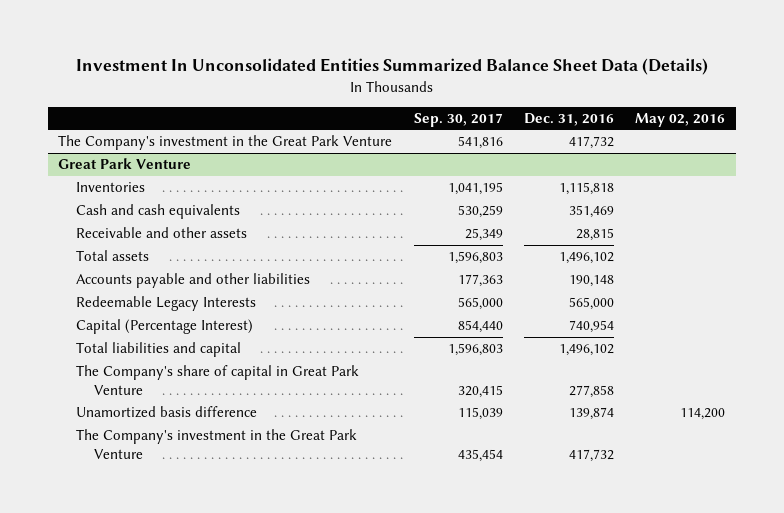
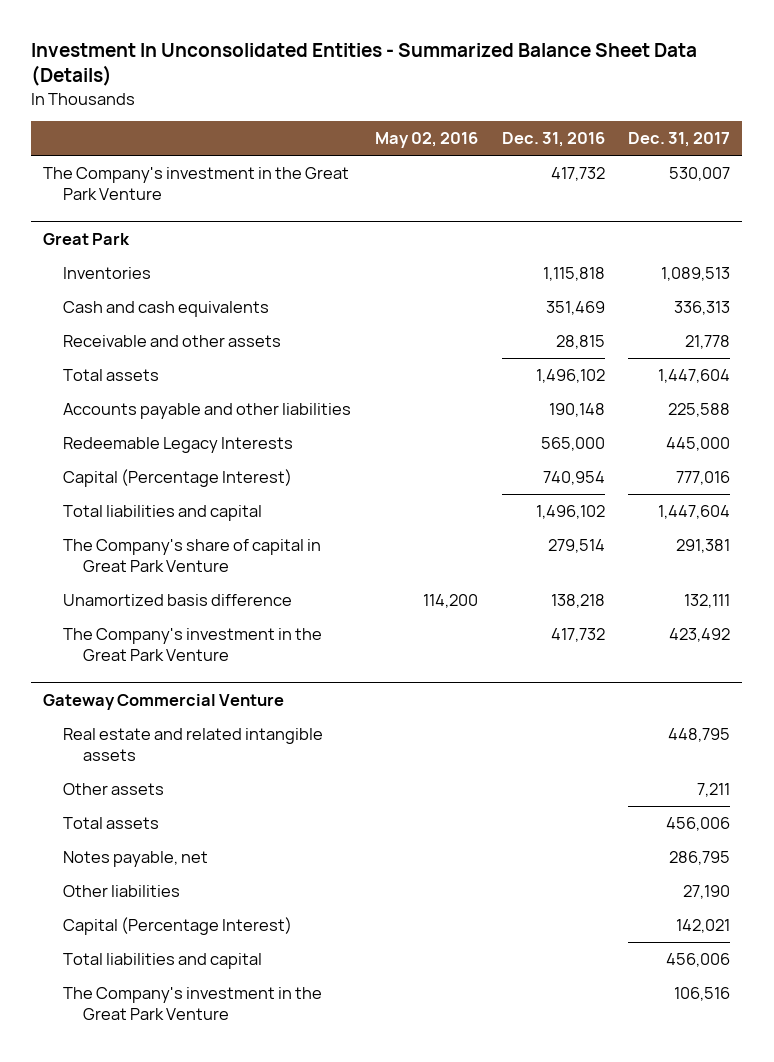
[75,58,708,76] Investment In Unconsolidated Entities Summarized Balance Sheet Data (Details) -> [31,42,698,87] Investment In Unconsolidated Entities - Summarized Balance Sheet Data (Details)
[413,112,503,127] Sep. 30, 2017 -> none
none -> [628,132,731,148] Dec. 31, 2017
[58,158,192,170] Great Park Venture -> [43,232,131,245] Great Park
[569,385,615,399] 277,858 -> [547,539,605,554] 279,514
[569,407,615,421] 139,874 -> [550,594,605,609] 138,218
none -> [43,693,285,710] Gateway Commercial Venture
none -> [62,728,323,762] Real estate and related intangible assets
none -> [62,783,164,796] Other assets
none -> [62,817,159,830] Total assets
none -> [62,851,208,868] Notes payable, net
none -> [62,885,180,898] Other liabilities
none -> [62,917,292,936] Capital (Percentage Interest)
none -> [62,953,262,970] Total liabilities and capital
none -> [62,987,322,1021] The Company's investment in the Great Park Venture

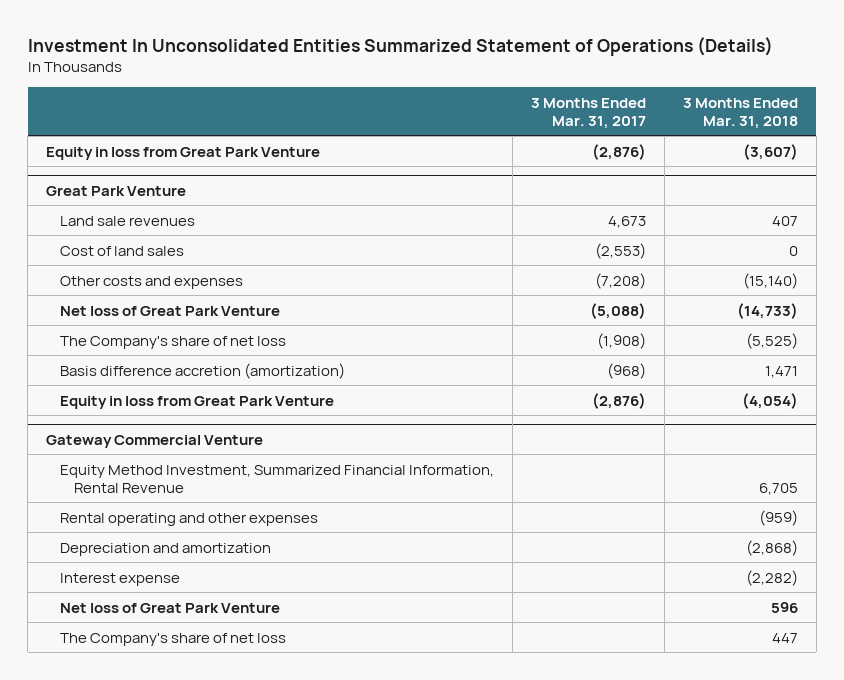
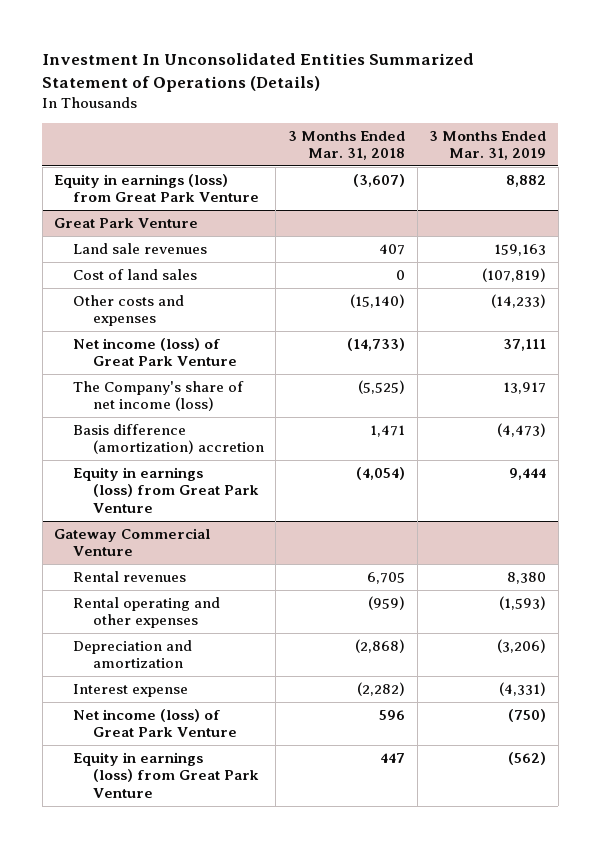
[530,97,646,129] 3 Months Ended Mar. 31, 2017 -> none
none -> [429,130,547,160] 3 Months Ended Mar. 31, 2019
[46,146,321,160] Equity in loss from Great Park Venture -> [54,174,260,203] Equity in earnings (loss) from Great Park Venture
[60,305,281,316] Net loss of Great Park Venture -> [73,338,237,367] Net income (loss) of Great Park Venture
[60,335,287,349] The Company's share of net loss -> [73,381,245,412] The Company's share of net income (loss)
[60,362,346,379] Basis difference accretion (amortization) -> [73,424,264,455] Basis difference (amortization) accretion
[60,395,335,409] Equity in loss from Great Park Venture -> [73,467,259,513] Equity in earnings (loss) from Great Park Venture
[60,464,495,493] Equity Method Investment, Summarized Financial Information, Rental Revenue -> [73,571,187,583] Rental revenues
[60,602,281,613] Net loss of Great Park Venture -> [73,709,237,738] Net income (loss) of Great Park Venture
[60,632,287,646] The Company's share of net loss -> [73,752,259,798] Equity in earnings (loss) from Great Park Venture

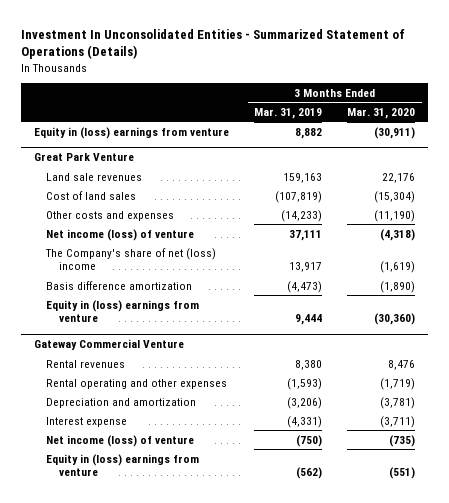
[42,52,475,92] Investment In Unconsolidated Entities Summarized Statement of Operations (Details) -> [20,28,405,60] Investment In Unconsolidated Entities - Summarized Statement of Operations (Details)
[287,130,405,160] 3 Months Ended Mar. 31, 2018 -> none
none -> [347,107,416,119] Mar. 31, 2020
[54,174,260,203] Equity in earnings (loss) from Great Park Venture -> [33,126,229,139] Equity in (loss) earnings from venture
[73,338,237,367] Net income (loss) of Great Park Venture -> [46,228,195,241] Net income (loss) of venture
[73,381,245,412] The Company's share of net income (loss) -> [45,247,217,271] The Company's share of net (loss) income
[73,424,264,455] Basis difference (amortization) accretion -> [46,280,193,290] Basis difference amortization
[73,467,259,513] Equity in earnings (loss) from Great Park Venture -> [46,299,200,323] Equity in (loss) earnings from venture
[73,709,237,738] Net income (loss) of Great Park Venture -> [46,434,195,447] Net income (loss) of venture
[73,752,259,798] Equity in earnings (loss) from Great Park Venture -> [46,453,200,477] Equity in (loss) earnings from venture

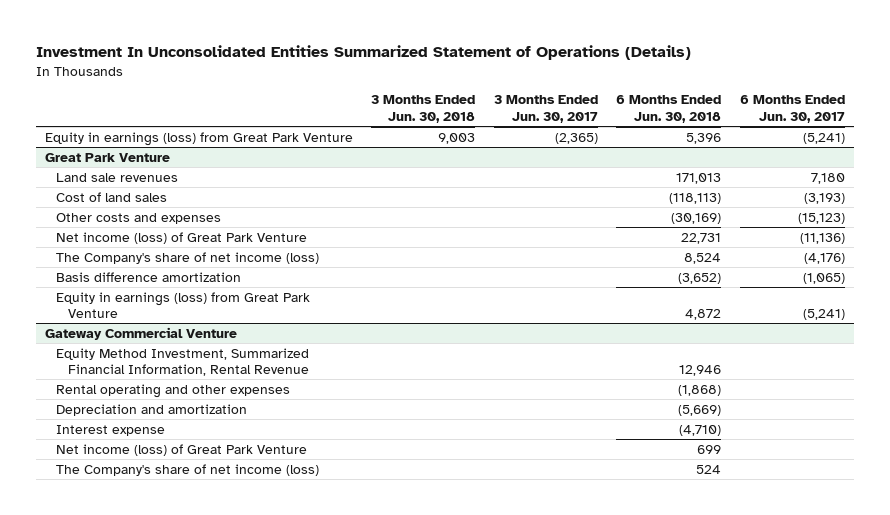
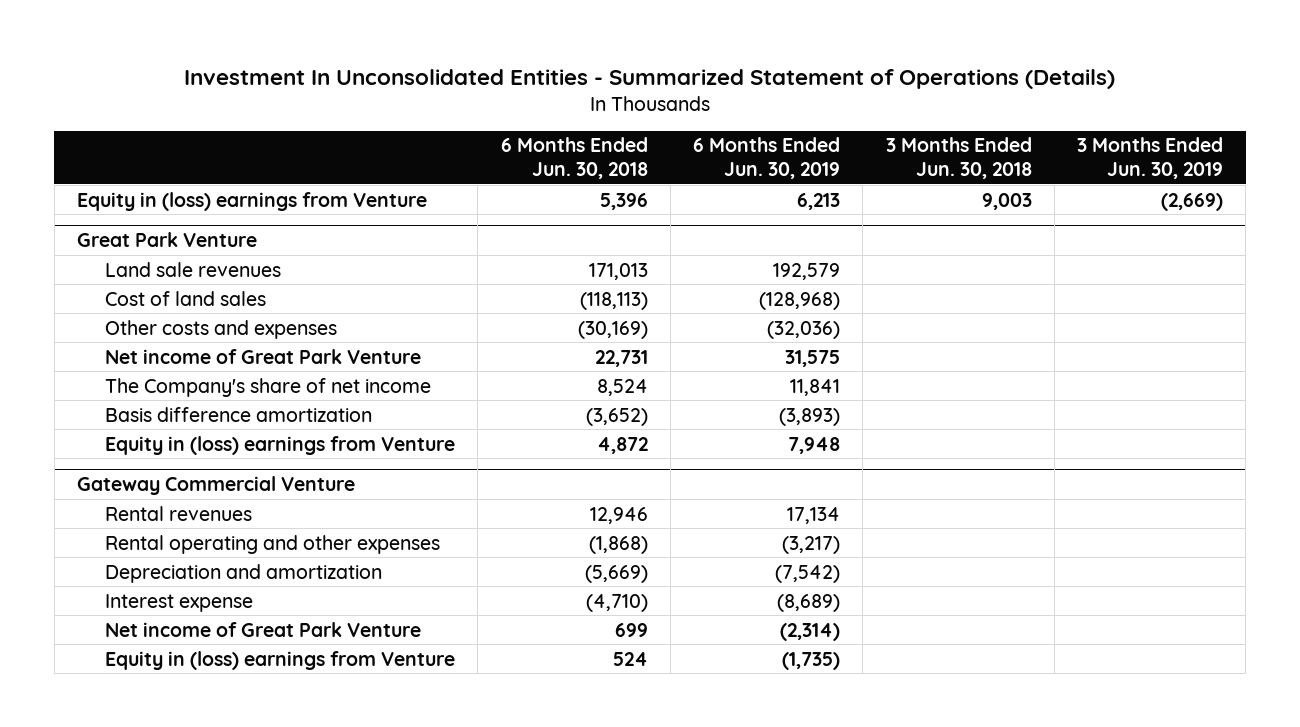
[35,45,691,61] Investment In Unconsolidated Entities Summarized Statement of Operations (Details) -> [184,68,1116,89] Investment In Unconsolidated Entities - Summarized Statement of Operations (Details)
[493,95,598,123] 3 Months Ended Jun. 30, 2017 -> none
[739,95,845,123] 6 Months Ended Jun. 30, 2017 -> none
none -> [693,137,841,180] 6 Months Ended Jun. 30, 2019
none -> [1077,137,1224,180] 3 Months Ended Jun. 30, 2019
[44,131,353,146] Equity in earnings (loss) from Great Park Venture -> [77,191,428,211] Equity in (loss) earnings from Venture
[56,231,308,244] Net income (loss) of Great Park Venture -> [105,348,422,364] Net income of Great Park Venture
[56,251,320,264] The Company's share of net income (loss) -> [105,377,432,397] The Company's share of net income
[56,291,311,319] Equity in earnings (loss) from Great Park Venture -> [105,435,456,455] Equity in (loss) earnings from Venture
[56,347,310,377] Equity Method Investment, Summarized Financial Information, Rental Revenue -> [105,505,253,521] Rental revenues
[56,443,308,456] Net income (loss) of Great Park Venture -> [105,621,422,637] Net income of Great Park Venture
[56,463,320,476] The Company's share of net income (loss) -> [105,650,456,670] Equity in (loss) earnings from Venture

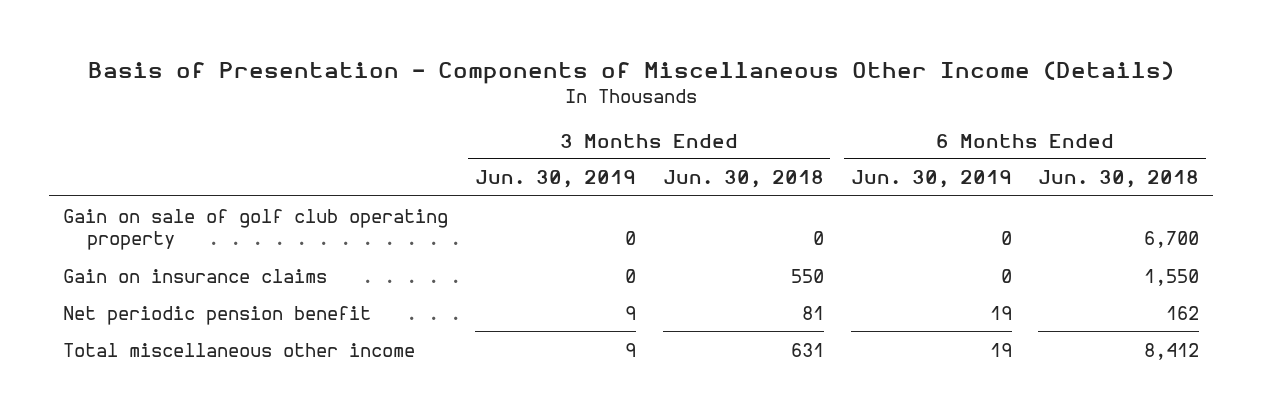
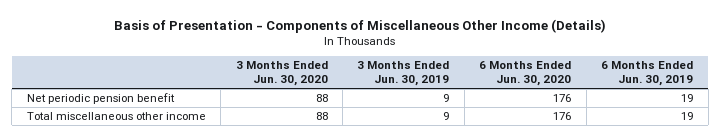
[662,170,824,189] Jun. 30, 2018 -> none
[1038,170,1200,189] Jun. 30, 2018 -> none
none -> [235,61,328,87] 3 Months Ended Jun. 30, 2020
none -> [479,61,572,87] 6 Months Ended Jun. 30, 2020
[62,208,448,251] Gain on sale of golf club operating property -> none
[62,268,327,283] Gain on insurance claims -> none

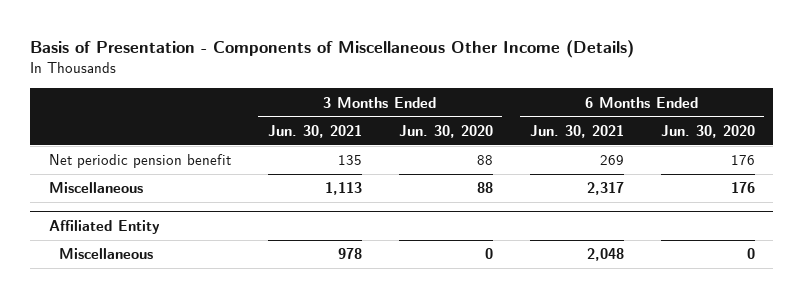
[357,61,450,87] 3 Months Ended Jun. 30, 2019 -> none
[601,61,694,87] 6 Months Ended Jun. 30, 2019 -> none
none -> [267,124,362,138] Jun. 30, 2021
none -> [529,124,624,138] Jun. 30, 2021
[26,111,206,120] Total miscellaneous other income -> [48,182,143,194] Miscellaneous
none -> [48,219,160,234] Affiliated Entity
none -> [59,248,154,260] Miscellaneous

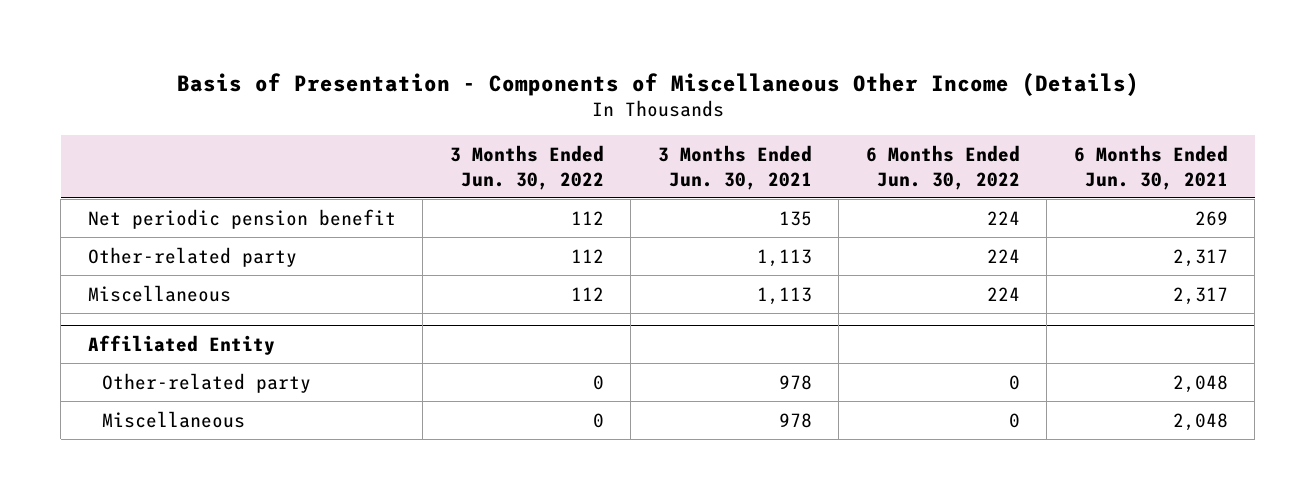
[398,124,493,138] Jun. 30, 2020 -> none
[660,124,755,138] Jun. 30, 2020 -> none
none -> [449,144,604,190] 3 Months Ended Jun. 30, 2022
none -> [865,144,1020,190] 6 Months Ended Jun. 30, 2022
none -> [87,246,297,267] Other-related party
none -> [101,372,311,393] Other-related party

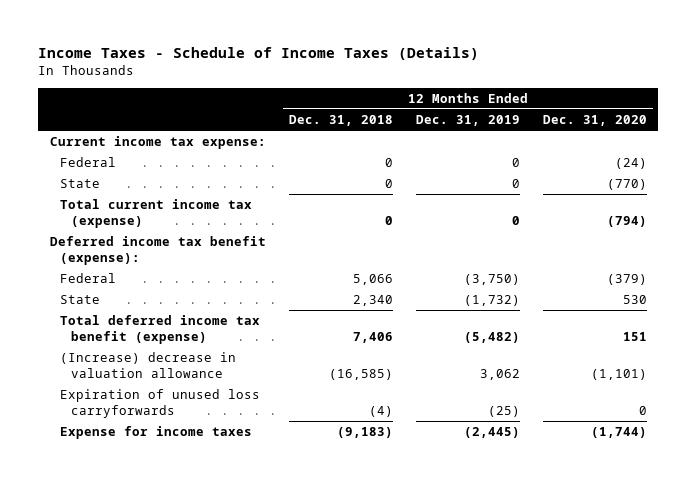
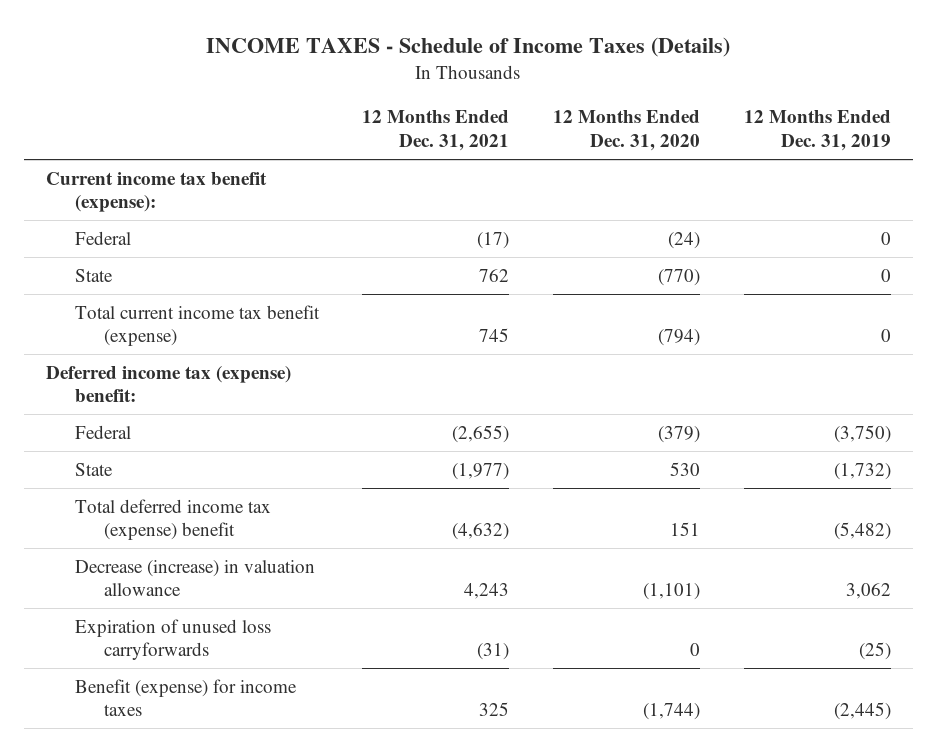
[38,46,480,60] Income Taxes - Schedule of Income Taxes (Details) -> [206,37,731,58] INCOME TAXES - Schedule of Income Taxes (Details)
[288,115,393,127] Dec. 31, 2018 -> none
none -> [362,110,510,151] 12 Months Ended Dec. 31, 2021
[49,136,266,150] Current income tax expense: -> [45,171,267,213] Current income tax benefit (expense):
[60,199,253,228] Total current income tax (expense) -> [74,304,320,347] Total current income tax benefit (expense)
[49,236,266,265] Deferred income tax benefit (expense): -> [45,365,291,403] Deferred income tax (expense) benefit:
[60,315,261,344] Total deferred income tax benefit (expense) -> [74,498,271,541] Total deferred income tax (expense) benefit
[60,352,237,378] (Increase) decrease in valuation allowance -> [74,559,315,597] Decrease (increase) in valuation allowance
[60,426,253,440] Expense for income taxes -> [74,678,297,717] Benefit (expense) for income taxes

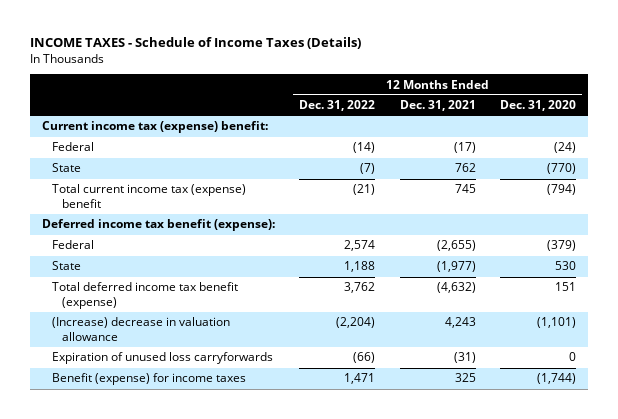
[743,110,891,151] 12 Months Ended Dec. 31, 2019 -> none
none -> [299,100,376,112] Dec. 31, 2022
[45,171,267,213] Current income tax benefit (expense): -> [41,121,268,134] Current income tax (expense) benefit:
[74,304,320,347] Total current income tax benefit (expense) -> [51,184,246,208] Total current income tax (expense) benefit
[45,365,291,403] Deferred income tax (expense) benefit: -> [41,219,275,232] Deferred income tax benefit (expense):
[74,498,271,541] Total deferred income tax (expense) benefit -> [51,282,238,309] Total deferred income tax benefit (expense)
[74,559,315,597] Decrease (increase) in valuation allowance -> [51,317,230,341] (Increase) decrease in valuation allowance

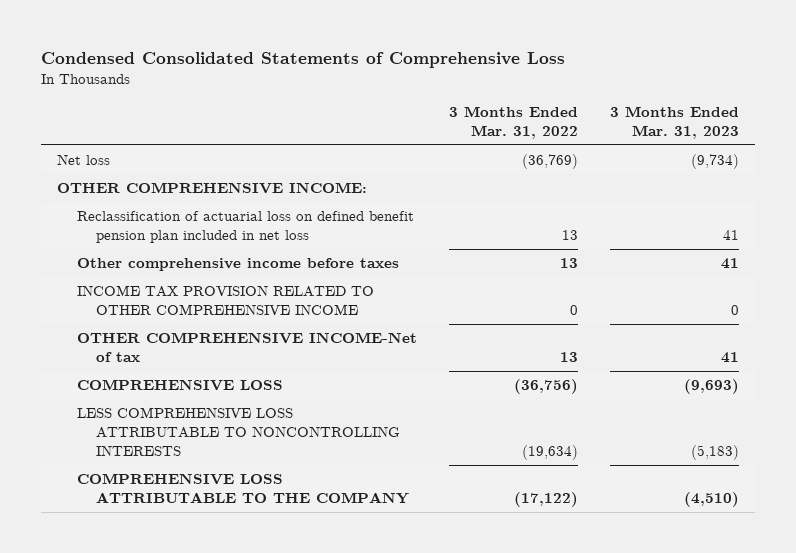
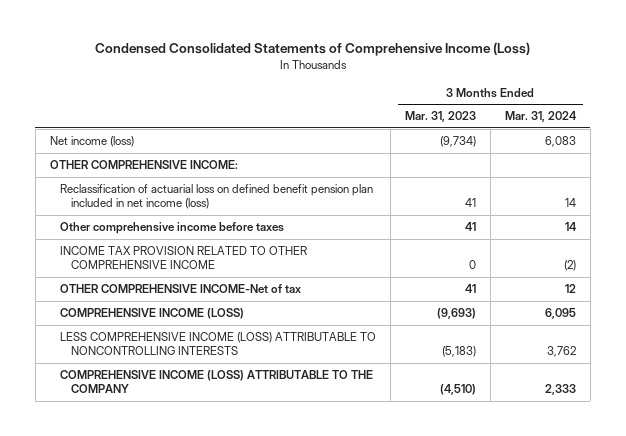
[40,51,565,68] Condensed Consolidated Statements of Comprehensive Loss -> [94,42,530,57] Condensed Consolidated Statements of Comprehensive Income (Loss)
[448,106,578,140] 3 Months Ended Mar. 31, 2022 -> none
none -> [504,111,577,123] Mar. 31, 2024
[57,153,111,165] Net loss -> [49,136,134,148] Net income (loss)
[76,210,414,243] Reclassification of actuarial loss on defined benefit pension plan included in net loss -> [60,184,374,210] Reclassification of actuarial loss on defined benefit pension plan included in net income (loss)
[76,378,283,391] COMPREHENSIVE LOSS -> [60,308,245,320] COMPREHENSIVE INCOME (LOSS)
[76,406,401,456] LESS COMPREHENSIVE LOSS ATTRIBUTABLE TO NONCONTROLLING INTERESTS -> [60,332,377,356] LESS COMPREHENSIVE INCOME (LOSS) ATTRIBUTABLE TO NONCONTROLLING INTERESTS
[76,472,410,504] COMPREHENSIVE LOSS ATTRIBUTABLE TO THE COMPANY -> [60,370,374,394] COMPREHENSIVE INCOME (LOSS) ATTRIBUTABLE TO THE COMPANY

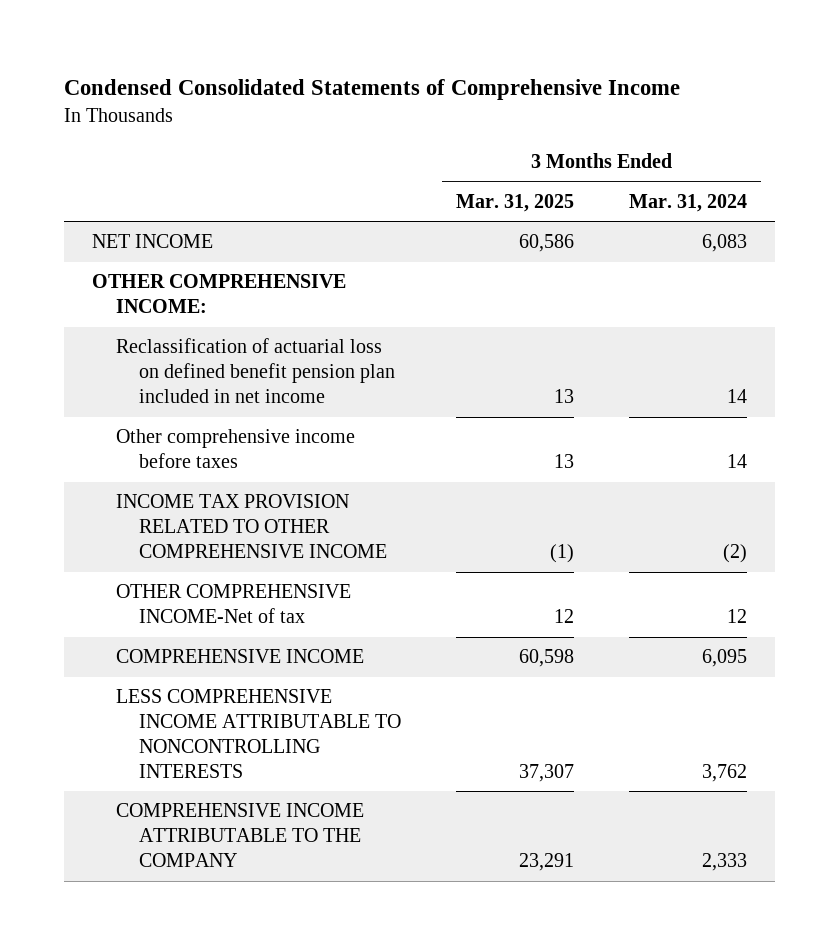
[94,42,530,57] Condensed Consolidated Statements of Comprehensive Income (Loss) -> [64,79,681,101] Condensed Consolidated Statements of Comprehensive Income
[405,111,477,123] Mar. 31, 2023 -> none
none -> [456,193,575,212] Mar. 31, 2025
[49,136,134,148] Net income (loss) -> [91,234,213,249] NET INCOME
[60,184,374,210] Reclassification of actuarial loss on defined benefit pension plan included in net income (loss) -> [115,338,396,404] Reclassification of actuarial loss on defined benefit pension plan included in net income
[60,308,245,320] COMPREHENSIVE INCOME (LOSS) -> [115,649,364,664] COMPREHENSIVE INCOME
[60,332,377,356] LESS COMPREHENSIVE INCOME (LOSS) ATTRIBUTABLE TO NONCONTROLLING INTERESTS -> [115,689,402,779] LESS COMPREHENSIVE INCOME ATTRIBUTABLE TO NONCONTROLLING INTERESTS
[60,370,374,394] COMPREHENSIVE INCOME (LOSS) ATTRIBUTABLE TO THE COMPANY -> [115,803,364,868] COMPREHENSIVE INCOME ATTRIBUTABLE TO THE COMPANY

